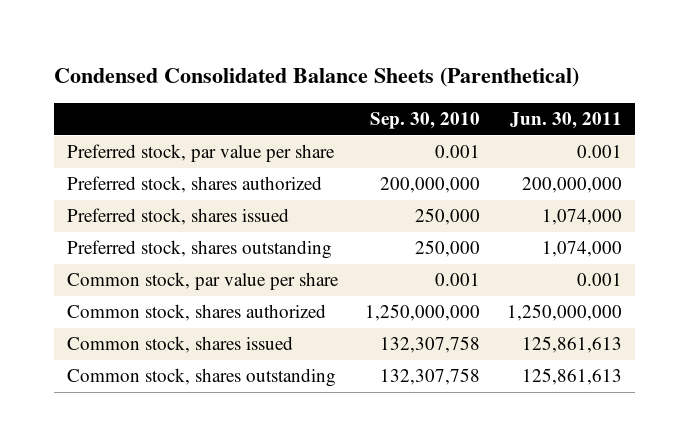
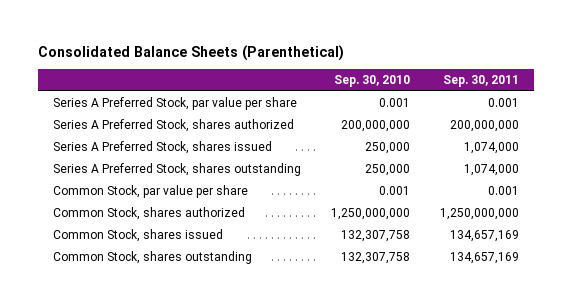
[53,67,579,88] Condensed Consolidated Balance Sheets (Parenthetical) -> [38,44,345,61] Consolidated Balance Sheets (Parenthetical)
[509,111,622,129] Jun. 30, 2011 -> none
none -> [443,75,520,88] Sep. 30, 2011
[67,144,336,163] Preferred stock, par value per share -> [53,97,298,111] Series A Preferred Stock, par value per share
[67,176,323,194] Preferred stock, shares authorized -> [53,119,295,133] Series A Preferred Stock, shares authorized
[67,208,290,226] Preferred stock, shares issued -> [53,141,273,155] Series A Preferred Stock, shares issued
[67,240,333,260] Preferred stock, shares outstanding -> [53,163,302,177] Series A Preferred Stock, shares outstanding
[67,272,340,291] Common stock, par value per share -> [53,185,249,199] Common Stock, par value per share
[67,304,327,322] Common stock, shares authorized -> [53,207,246,221] Common Stock, shares authorized
[67,336,294,354] Common stock, shares issued -> [53,229,224,243] Common Stock, shares issued
[67,368,337,388] Common stock, shares outstanding -> [53,251,253,265] Common Stock, shares outstanding

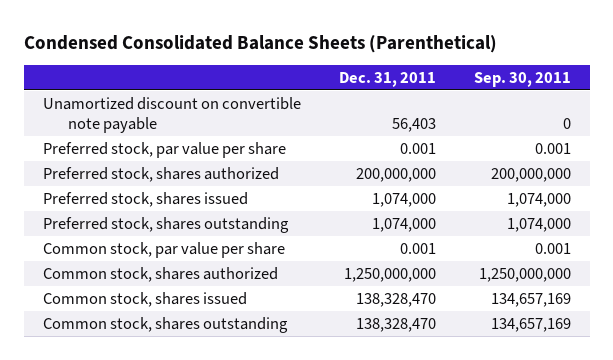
[38,44,345,61] Consolidated Balance Sheets (Parenthetical) -> [23,34,497,53] Condensed Consolidated Balance Sheets (Parenthetical)
[334,75,411,88] Sep. 30, 2010 -> none
none -> [338,71,436,87] Dec. 31, 2011
none -> [42,96,301,134] Unamortized discount on convertible note payable
[53,97,298,111] Series A Preferred Stock, par value per share -> [42,141,286,158] Preferred stock, par value per share
[53,119,295,133] Series A Preferred Stock, shares authorized -> [42,166,279,182] Preferred stock, shares authorized
[53,141,273,155] Series A Preferred Stock, shares issued -> [42,191,248,207] Preferred stock, shares issued
[53,163,302,177] Series A Preferred Stock, shares outstanding -> [42,216,289,233] Preferred stock, shares outstanding
[53,185,249,199] Common Stock, par value per share -> [42,241,285,258] Common stock, par value per share
[53,207,246,221] Common Stock, shares authorized -> [42,266,278,282] Common stock, shares authorized
[53,229,224,243] Common Stock, shares issued -> [42,291,247,307] Common stock, shares issued
[53,251,253,265] Common Stock, shares outstanding -> [42,316,288,333] Common stock, shares outstanding

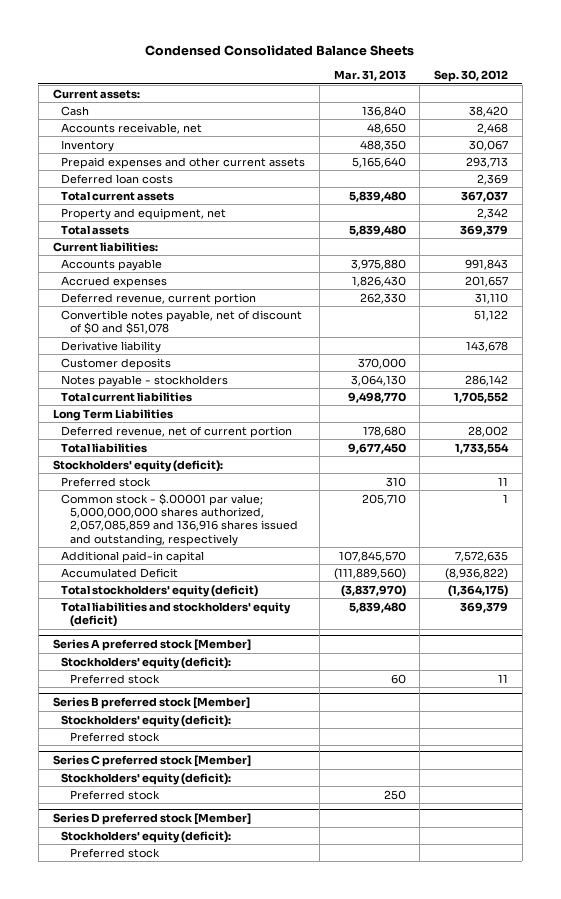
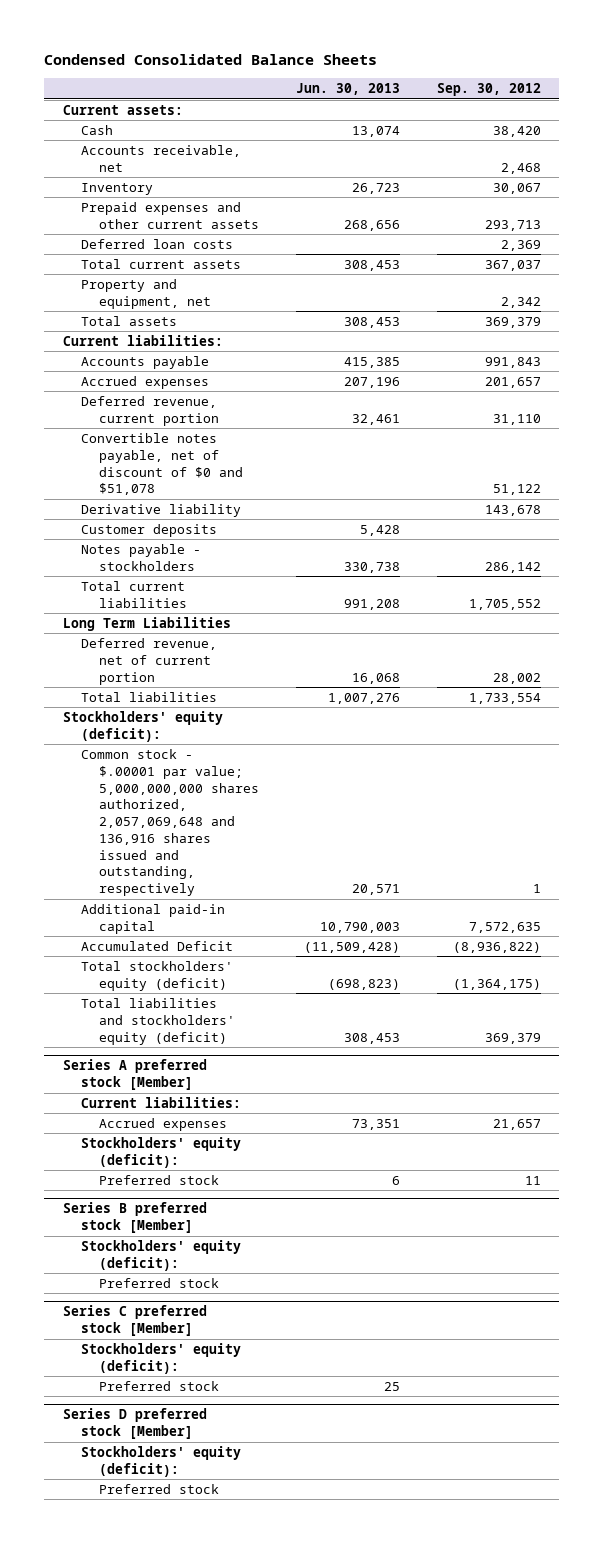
[333,70,406,82] Mar. 31, 2013 -> none
none -> [295,83,400,96] Jun. 30, 2013
[61,476,152,487] Preferred stock -> none
[61,492,298,546] Common stock - $.00001 par value; 5,000,000,000 shares authorized, 2,057,085,859 and 136,916 shares issued and outstanding, respectively -> [80,748,260,897] Common stock - $.00001 par value; 5,000,000,000 shares authorized, 2,057,069,648 and 136,916 shares issued and outstanding, respectively
none -> [80,1096,241,1108] Current liabilities:
none -> [99,1117,228,1131] Accrued expenses

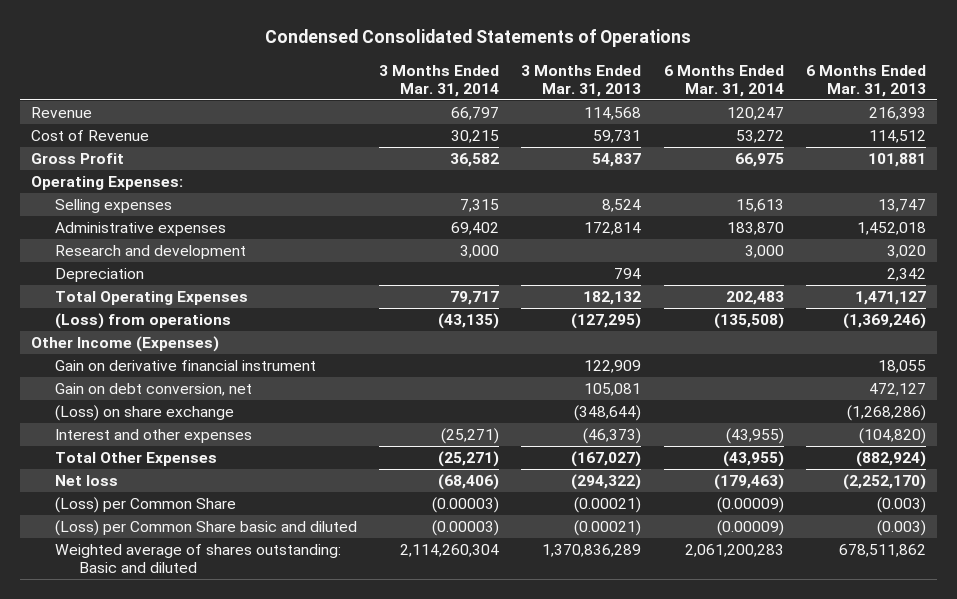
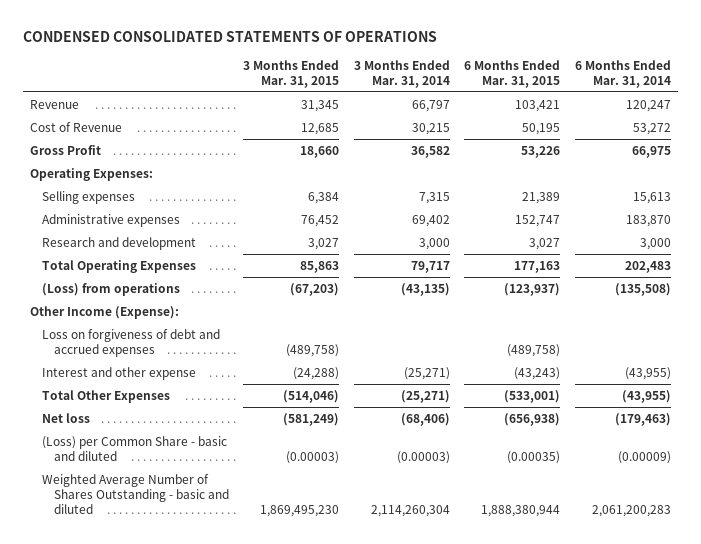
[265,29,692,48] Condensed Consolidated Statements of Operations -> [22,30,437,42] CONDENSED CONSOLIDATED STATEMENTS OF OPERATIONS
[521,64,642,97] 3 Months Ended Mar. 31, 2013 -> none
[806,64,927,97] 6 Months Ended Mar. 31, 2013 -> none
none -> [243,59,340,88] 3 Months Ended Mar. 31, 2015
none -> [464,59,561,88] 6 Months Ended Mar. 31, 2015
[54,268,144,283] Depreciation -> none
[54,360,316,372] Gain on derivative financial instrument -> none
[54,405,234,422] (Loss) on share exchange -> none
[30,336,219,353] Other Income (Expenses) -> [30,305,180,319] Other Income (Expense):
[54,383,252,397] Gain on debt conversion, net -> [41,328,220,358] Loss on forgiveness of debt and accrued expenses
[54,429,252,444] Interest and other expenses -> [41,366,196,380] Interest and other expense
[54,497,236,514] (Loss) per Common Share -> none
[54,520,357,537] (Loss) per Common Share basic and diluted -> [41,435,227,462] (Loss) per Common Share - basic and diluted
[54,544,341,573] Weighted average of shares outstanding: Basic and diluted -> [41,473,229,515] Weighted Average Number of Shares Outstanding - basic and diluted

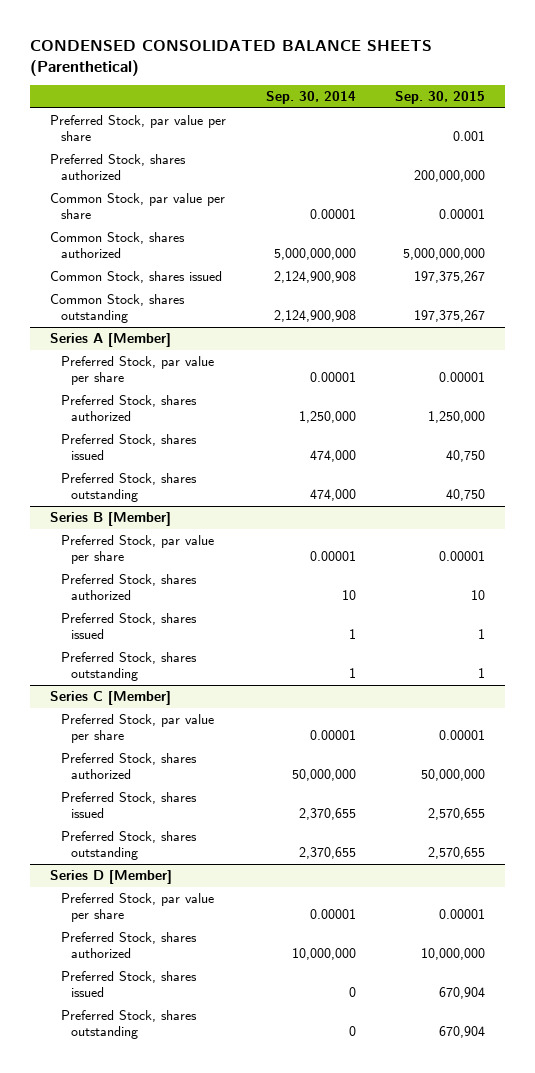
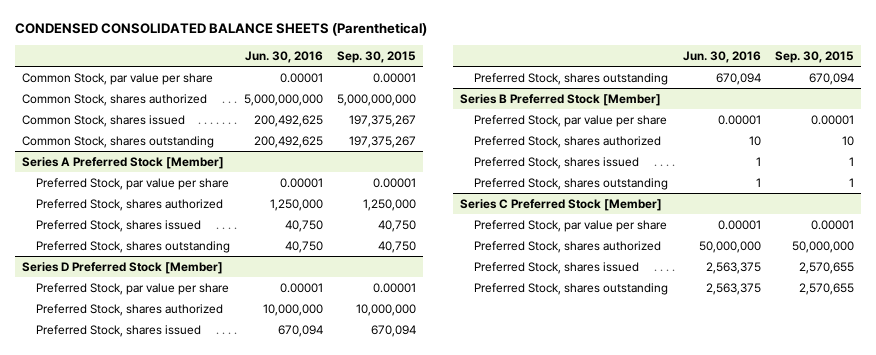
[265,91,356,105] Sep. 30, 2014 -> none
none -> [245,50,324,63] Jun. 30, 2016
[50,115,227,142] Preferred Stock, par value per share -> none
[50,154,187,181] Preferred Stock, shares authorized -> none
[50,333,172,348] Series A [Member] -> [21,156,224,169] Series A Preferred Stock [Member]
[50,512,172,527] Series B [Member] -> none
none -> [21,261,223,274] Series D Preferred Stock [Member]
none -> [36,303,224,316] Preferred Stock, shares authorized
none -> [36,324,202,337] Preferred Stock, shares issued
none -> [474,72,669,85] Preferred Stock, shares outstanding
none -> [459,93,661,106] Series B Preferred Stock [Member]
none -> [474,114,668,127] Preferred Stock, par value per share
[50,691,172,706] Series C [Member] -> [459,198,662,211] Series C Preferred Stock [Member]
[50,870,173,885] Series D [Member] -> none
[60,893,214,923] Preferred Stock, par value per share -> none
[60,932,197,959] Preferred Stock, shares authorized -> none
[60,971,197,998] Preferred Stock, shares issued -> none
[60,1010,197,1040] Preferred Stock, shares outstanding -> none

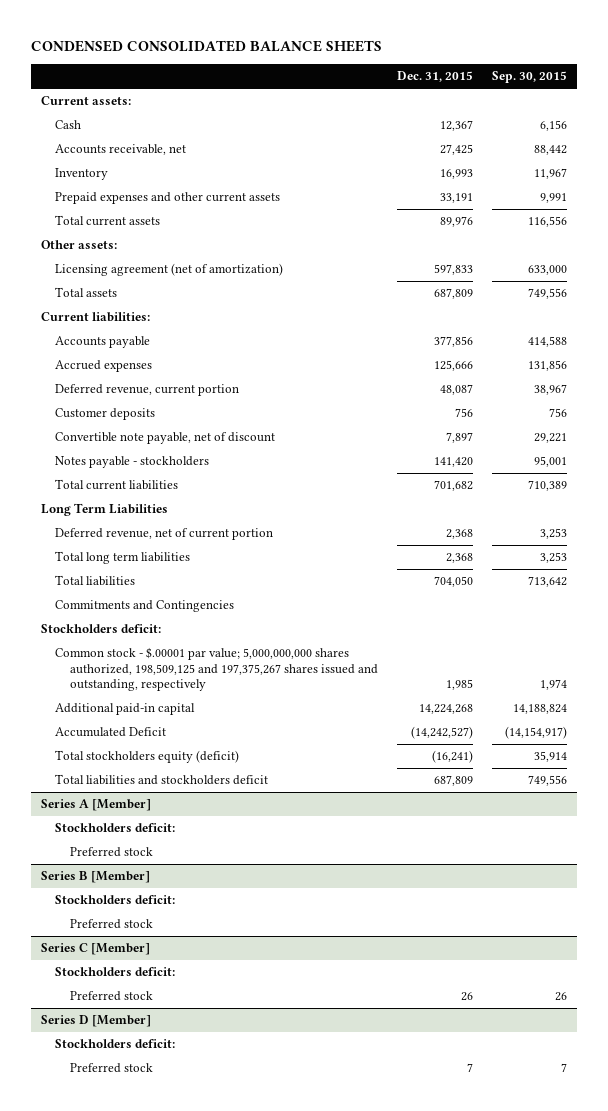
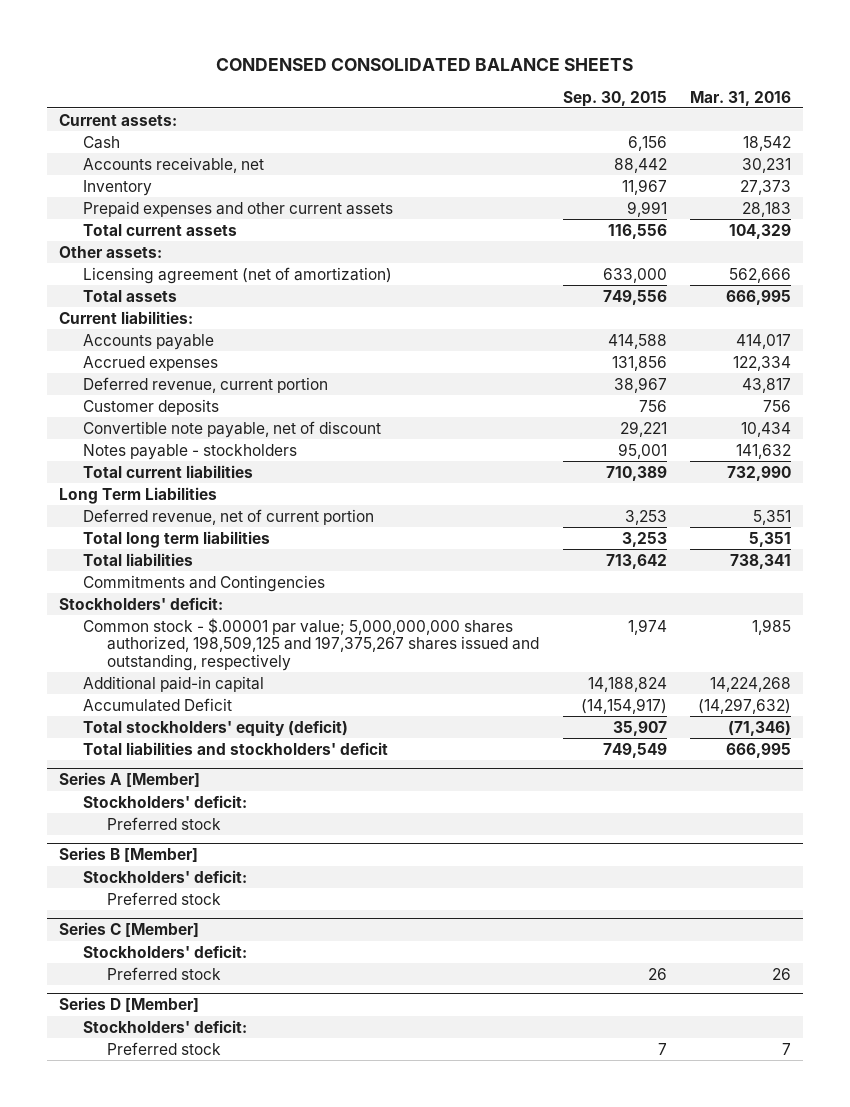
[397,71,474,83] Dec. 31, 2015 -> none
none -> [690,90,792,106] Mar. 31, 2016
[41,624,162,634] Stockholders deficit: -> [58,596,223,610] Stockholders' deficit:
[55,750,240,764] Total stockholders equity (deficit) -> [82,719,348,737] Total stockholders' equity (deficit)
[534,751,568,763] 35,914 -> [612,720,667,736] 35,907
[55,774,269,786] Total liabilities and stockholders deficit -> [82,741,388,755] Total liabilities and stockholders' deficit
[528,775,568,787] 749,556 -> [602,742,667,758] 749,549
[55,823,176,833] Stockholders deficit: -> [82,794,247,808] Stockholders' deficit:
[55,895,176,905] Stockholders deficit: -> [82,869,247,883] Stockholders' deficit:
[55,967,176,977] Stockholders deficit: -> [82,944,247,958] Stockholders' deficit:
[55,1039,176,1049] Stockholders deficit: -> [82,1019,247,1033] Stockholders' deficit:

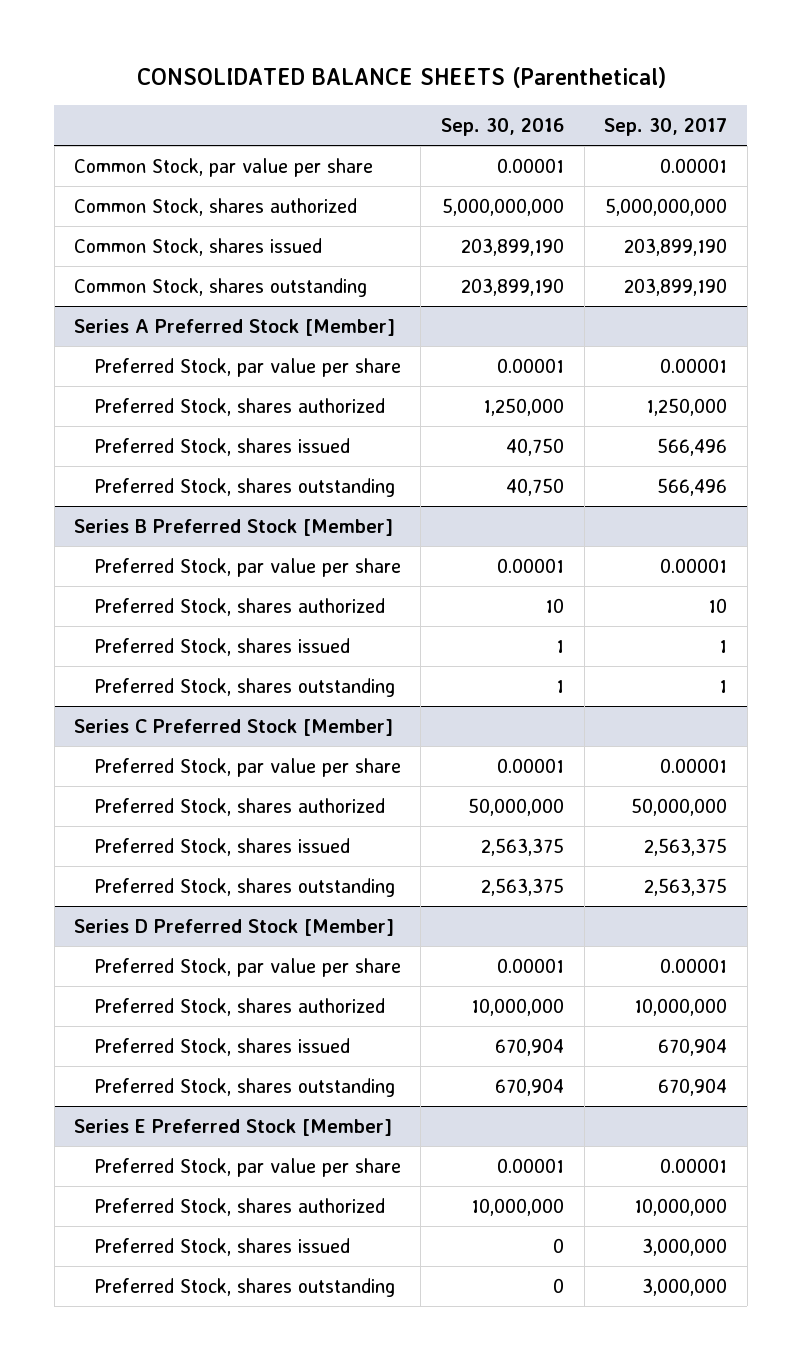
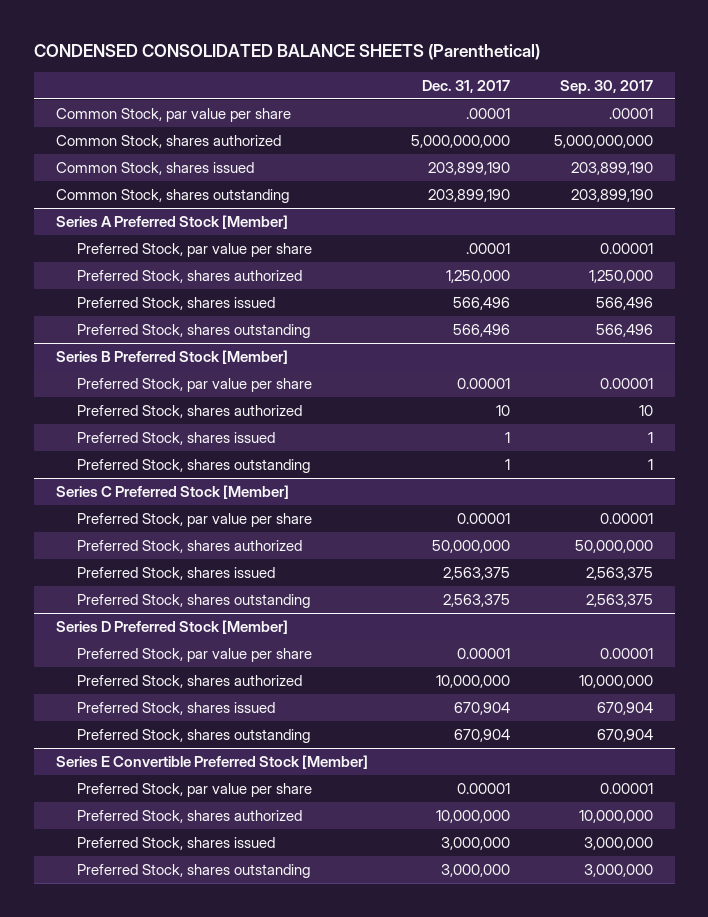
[136,67,666,89] CONSOLIDATED BALANCE SHEETS (Parenthetical) -> [33,44,540,61] CONDENSED CONSOLIDATED BALANCE SHEETS (Parenthetical)
[440,117,564,136] Sep. 30, 2016 -> none
none -> [422,79,511,93] Dec. 31, 2017
[660,157,728,173] 0.00001 -> [608,107,653,119] .00001
[74,1118,393,1136] Series E Preferred Stock [Member] -> [55,754,368,769] Series E Convertible Preferred Stock [Member]

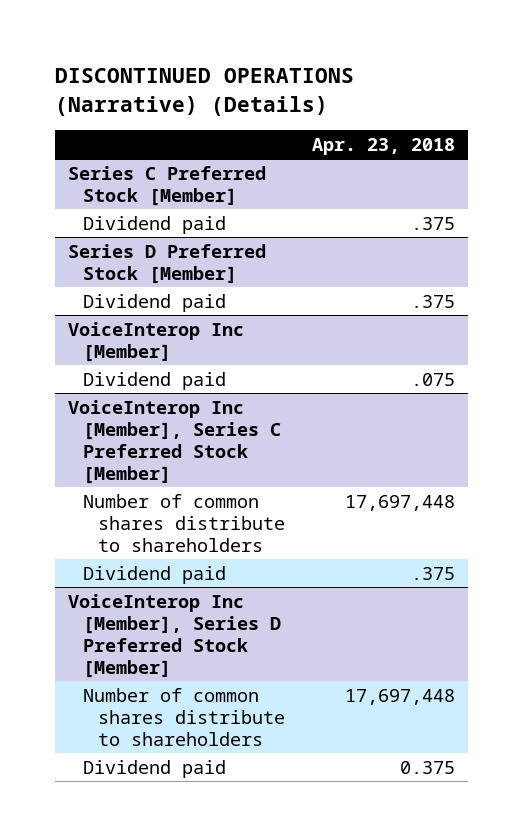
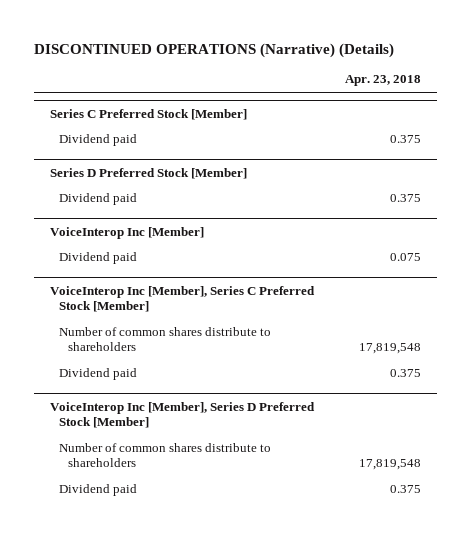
[410,216,455,230] .375 -> [390,134,422,143] 0.375
[410,294,455,308] .375 -> [390,193,422,202] 0.375
[410,372,455,386] .075 -> [390,252,422,261] 0.075
[344,494,455,511] 17,697,448 -> [359,343,422,355] 17,819,548
[410,566,455,580] .375 -> [390,368,422,377] 0.375
[344,688,455,705] 17,697,448 -> [359,459,422,471] 17,819,548

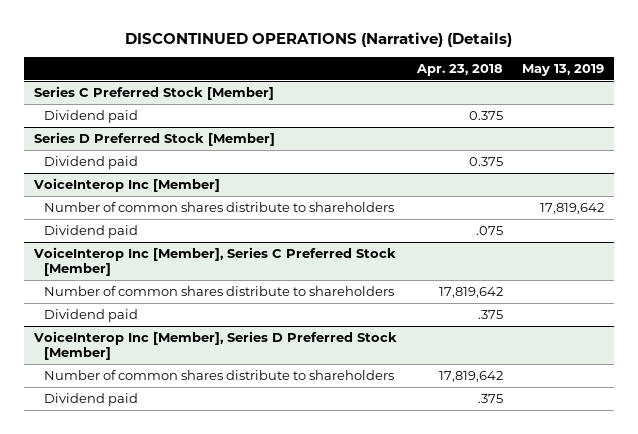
none -> [522,64,605,77] May 13, 2019
none -> [43,201,394,212] Number of common shares distribute to shareholders
[390,252,422,261] 0.075 -> [475,225,503,235] .075
[359,343,422,355] 17,819,548 -> [438,286,503,298] 17,819,642
[390,368,422,377] 0.375 -> [477,309,503,319] .375
[359,459,422,471] 17,819,548 -> [438,370,503,382] 17,819,642
[390,484,422,493] 0.375 -> [477,393,503,403] .375

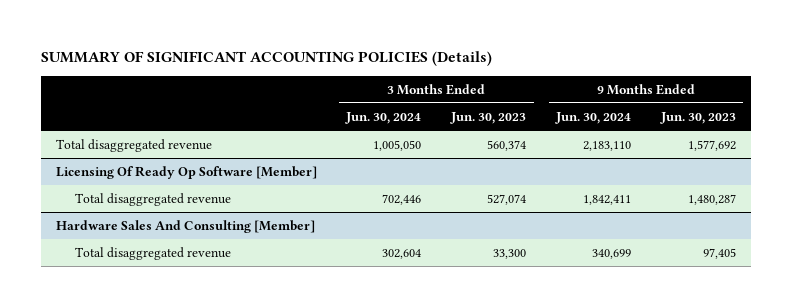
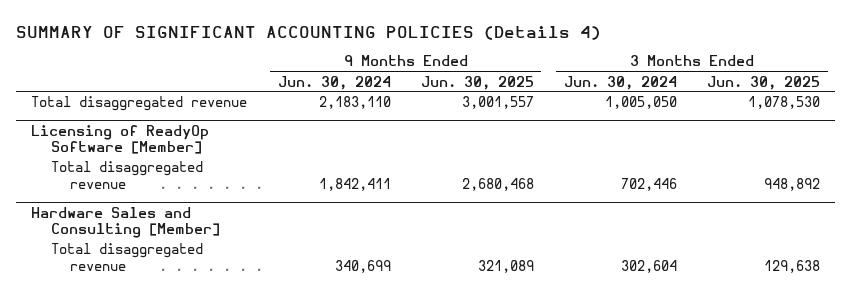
[40,50,492,66] SUMMARY OF SIGNIFICANT ACCOUNTING POLICIES (Details) -> [16,25,602,40] SUMMARY OF SIGNIFICANT ACCOUNTING POLICIES (Details 4)
[450,112,527,125] Jun. 30, 2023 -> none
[659,112,736,125] Jun. 30, 2023 -> none
none -> [420,75,534,90] Jun. 30, 2025
none -> [707,75,821,90] Jun. 30, 2025
[55,166,317,180] Licensing Of Ready Op Software [Member] -> [31,124,210,155] Licensing of ReadyOp Software [Member]
[55,220,315,234] Hardware Sales And Consulting [Member] -> [31,206,220,239] Hardware Sales and Consulting [Member]

